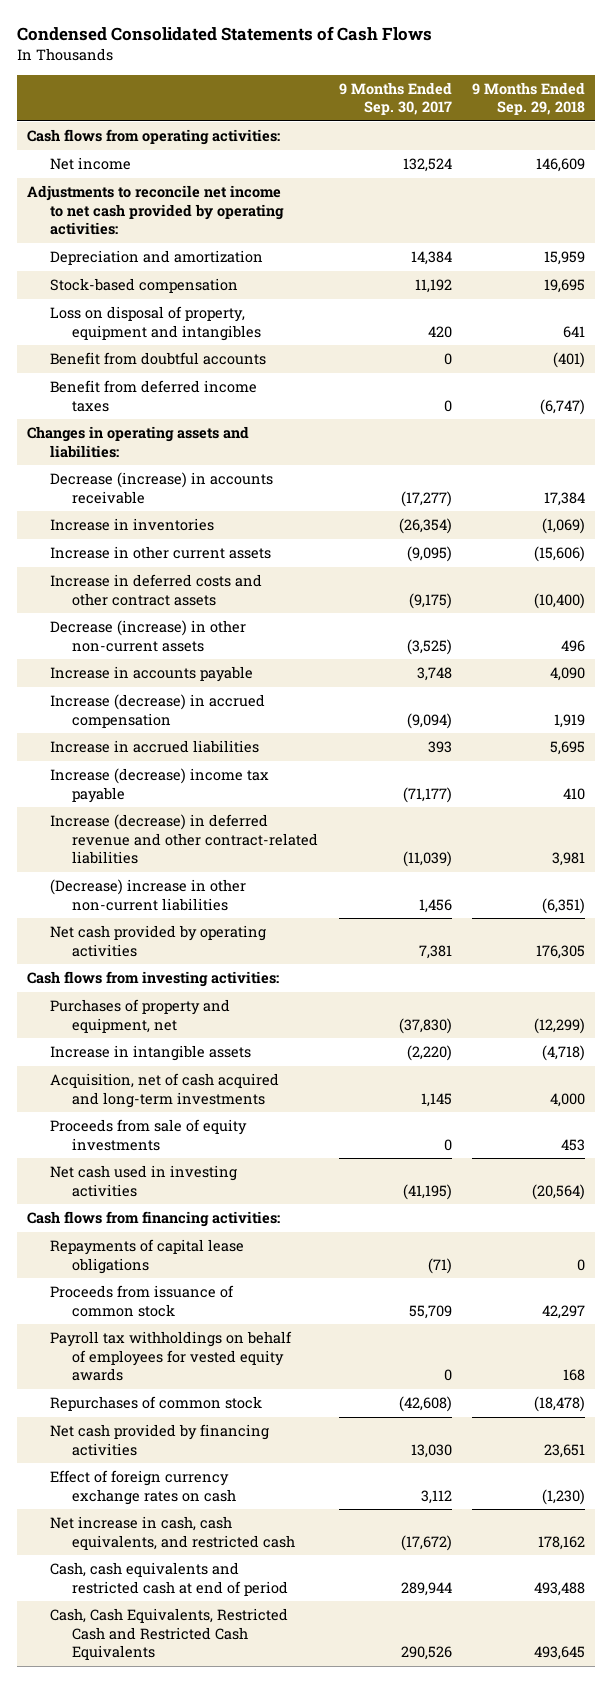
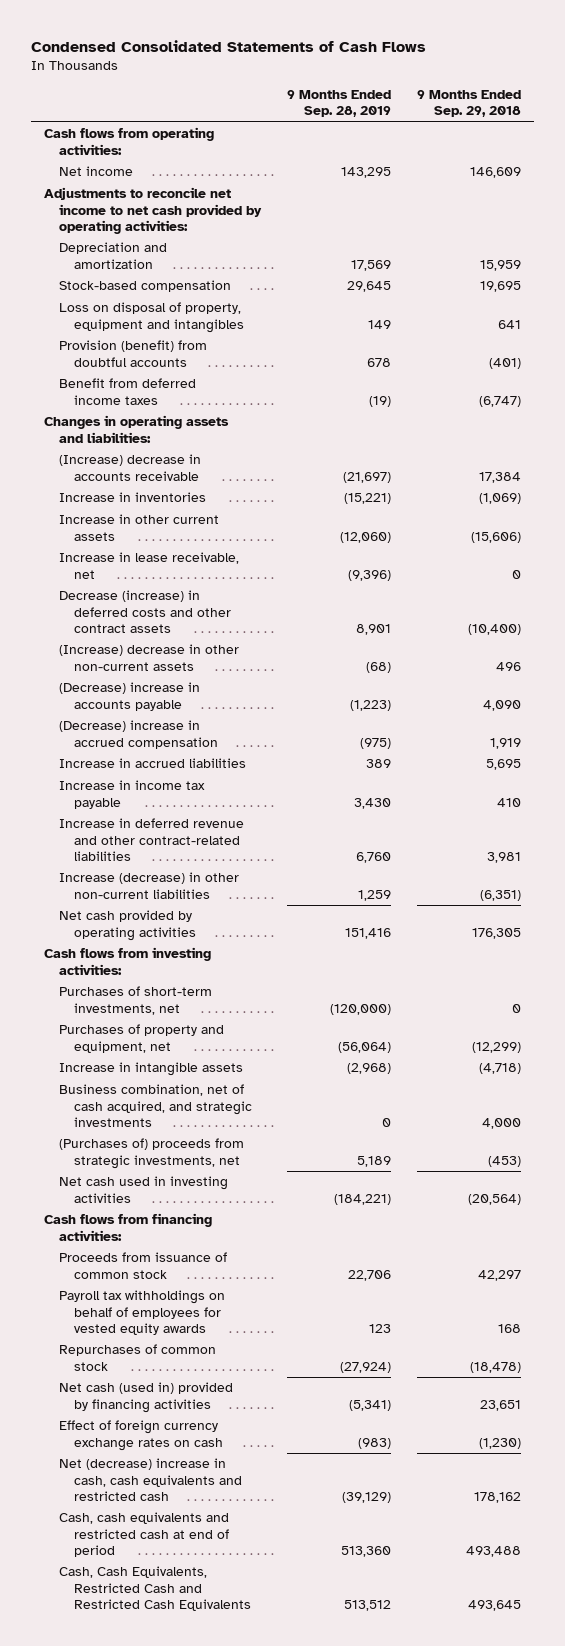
[338,81,452,116] 9 Months Ended Sep. 30, 2017 -> none
none -> [286,90,391,118] 9 Months Ended Sep. 28, 2019
[49,352,266,366] Benefit from doubtful accounts -> [59,340,208,367] Provision (benefit) from doubtful accounts
[49,472,273,504] Decrease (increase) in accounts receivable -> [59,454,202,481] (Increase) decrease in accounts receivable
none -> [59,552,240,579] Increase in lease receivable, net
[49,574,262,606] Increase in deferred costs and other contract assets -> [59,590,232,634] Decrease (increase) in deferred costs and other contract assets
[49,620,246,652] Decrease (increase) in other non-current assets -> [59,644,240,671] (Increase) decrease in other non-current assets
[49,666,253,683] Increase in accounts payable -> [59,682,201,711] (Decrease) increase in accounts payable
[49,694,265,728] Increase (decrease) in accrued compensation -> [59,720,219,749] (Decrease) increase in accrued compensation
[49,768,269,803] Increase (decrease) income tax payable -> [59,780,206,809] Increase in income tax payable
[49,814,319,864] Increase (decrease) in deferred revenue and other contract-related liabilities -> [59,818,245,862] Increase in deferred revenue and other contract-related liabilities
[49,879,246,911] (Decrease) increase in other non-current liabilities -> [59,872,240,899] Increase (decrease) in other non-current liabilities
none -> [59,986,213,1015] Purchases of short-term investments, net
[49,1119,247,1151] Proceeds from sale of equity investments -> none
[49,1073,279,1108] Acquisition, net of cash acquired and long-term investments -> [59,1084,253,1128] Business combination, net of cash acquired, and strategic investments
none -> [59,1138,245,1169] (Purchases of) proceeds from strategic investments, net
[49,1239,244,1274] Repayments of capital lease obligations -> none
[49,1424,269,1456] Net cash provided by financing activities -> [59,1382,234,1413] Net cash (used in) provided by financing activities
[49,1516,296,1550] Net increase in cash, cash equivalents, and restricted cash -> [59,1458,243,1502] Net (decrease) increase in cash, cash equivalents and restricted cash

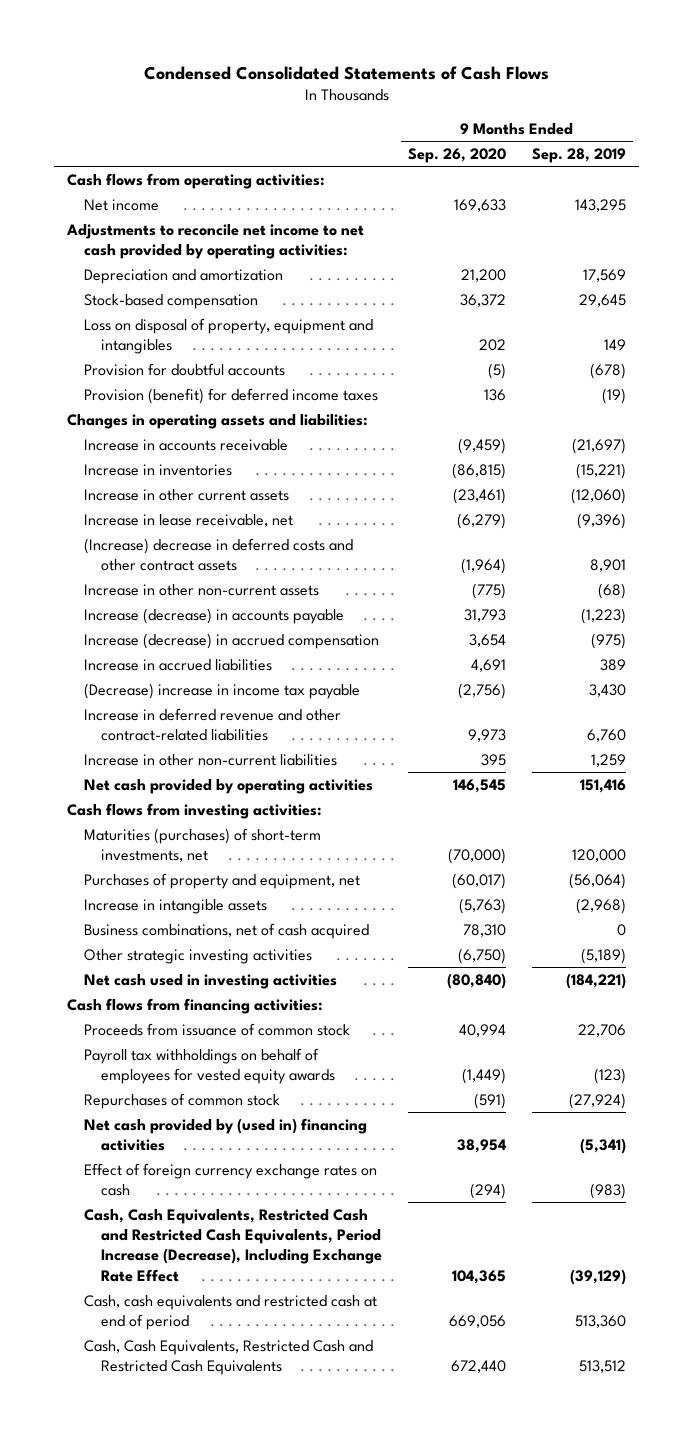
[416,90,521,118] 9 Months Ended Sep. 29, 2018 -> none
none -> [407,147,506,163] Sep. 26, 2020
[59,340,208,367] Provision (benefit) from doubtful accounts -> [84,362,286,376] Provision for doubtful accounts
[366,357,391,367] 678 -> [590,362,627,379] (678)
[59,378,197,405] Benefit from deferred income taxes -> [84,387,379,404] Provision (benefit) for deferred income taxes
[59,454,202,481] (Increase) decrease in accounts receivable -> [84,438,289,451] Increase in accounts receivable
[59,590,232,634] Decrease (increase) in deferred costs and other contract assets -> [84,537,354,572] (Increase) decrease in deferred costs and other contract assets
[59,644,240,671] (Increase) decrease in other non-current assets -> [84,583,320,596] Increase in other non-current assets
[59,682,201,711] (Decrease) increase in accounts payable -> [84,607,345,624] Increase (decrease) in accounts payable
[59,720,219,749] (Decrease) increase in accrued compensation -> [84,632,380,649] Increase (decrease) in accrued compensation
[59,780,206,809] Increase in income tax payable -> [84,682,361,699] (Decrease) increase in income tax payable
[59,872,240,899] Increase (decrease) in other non-current liabilities -> [84,753,338,766] Increase in other non-current liabilities
[59,986,213,1015] Purchases of short-term investments, net -> [84,827,322,863] Maturities (purchases) of short-term investments, net
[329,1003,391,1015] (120,000) -> [572,849,627,863] 120,000
[59,1138,245,1169] (Purchases of) proceeds from strategic investments, net -> none
[59,1084,253,1128] Business combination, net of cash acquired, and strategic investments -> [84,922,370,939] Business combinations, net of cash acquired
none -> [84,948,313,964] Other strategic investing activities
[368,1324,391,1334] 123 -> [594,1068,627,1085] (123)
[59,1382,234,1413] Net cash (used in) provided by financing activities -> [84,1117,368,1152] Net cash provided by (used in) financing activities
[59,1458,243,1502] Net (decrease) increase in cash, cash equivalents and restricted cash -> [84,1208,382,1282] Cash, Cash Equivalents, Restricted Cash and Restricted Cash Equivalents, Period Increase (Decrease), Including Exchange Rate Effect

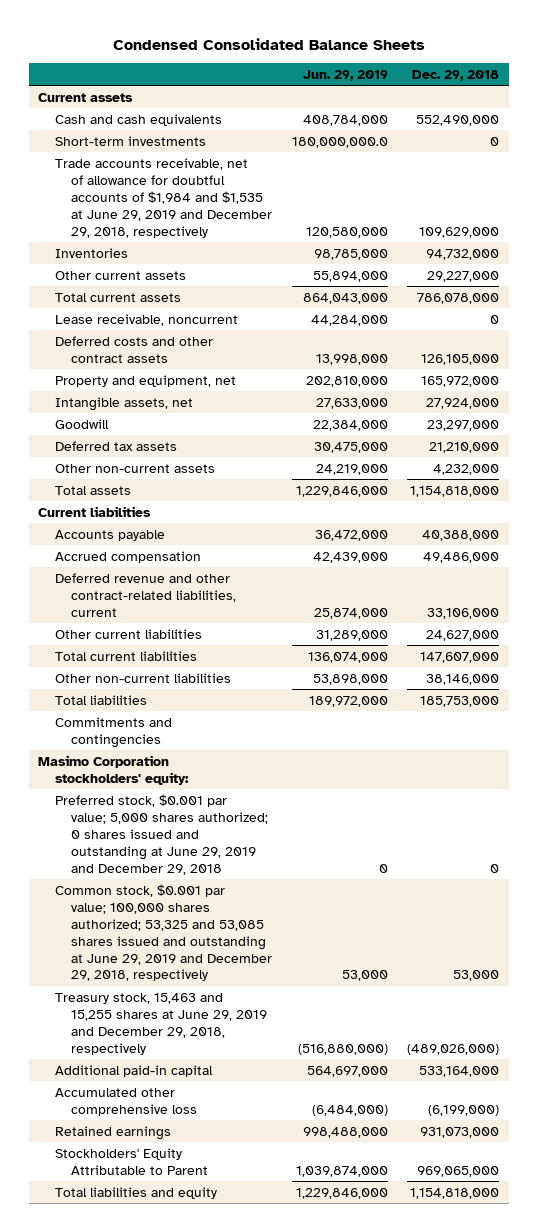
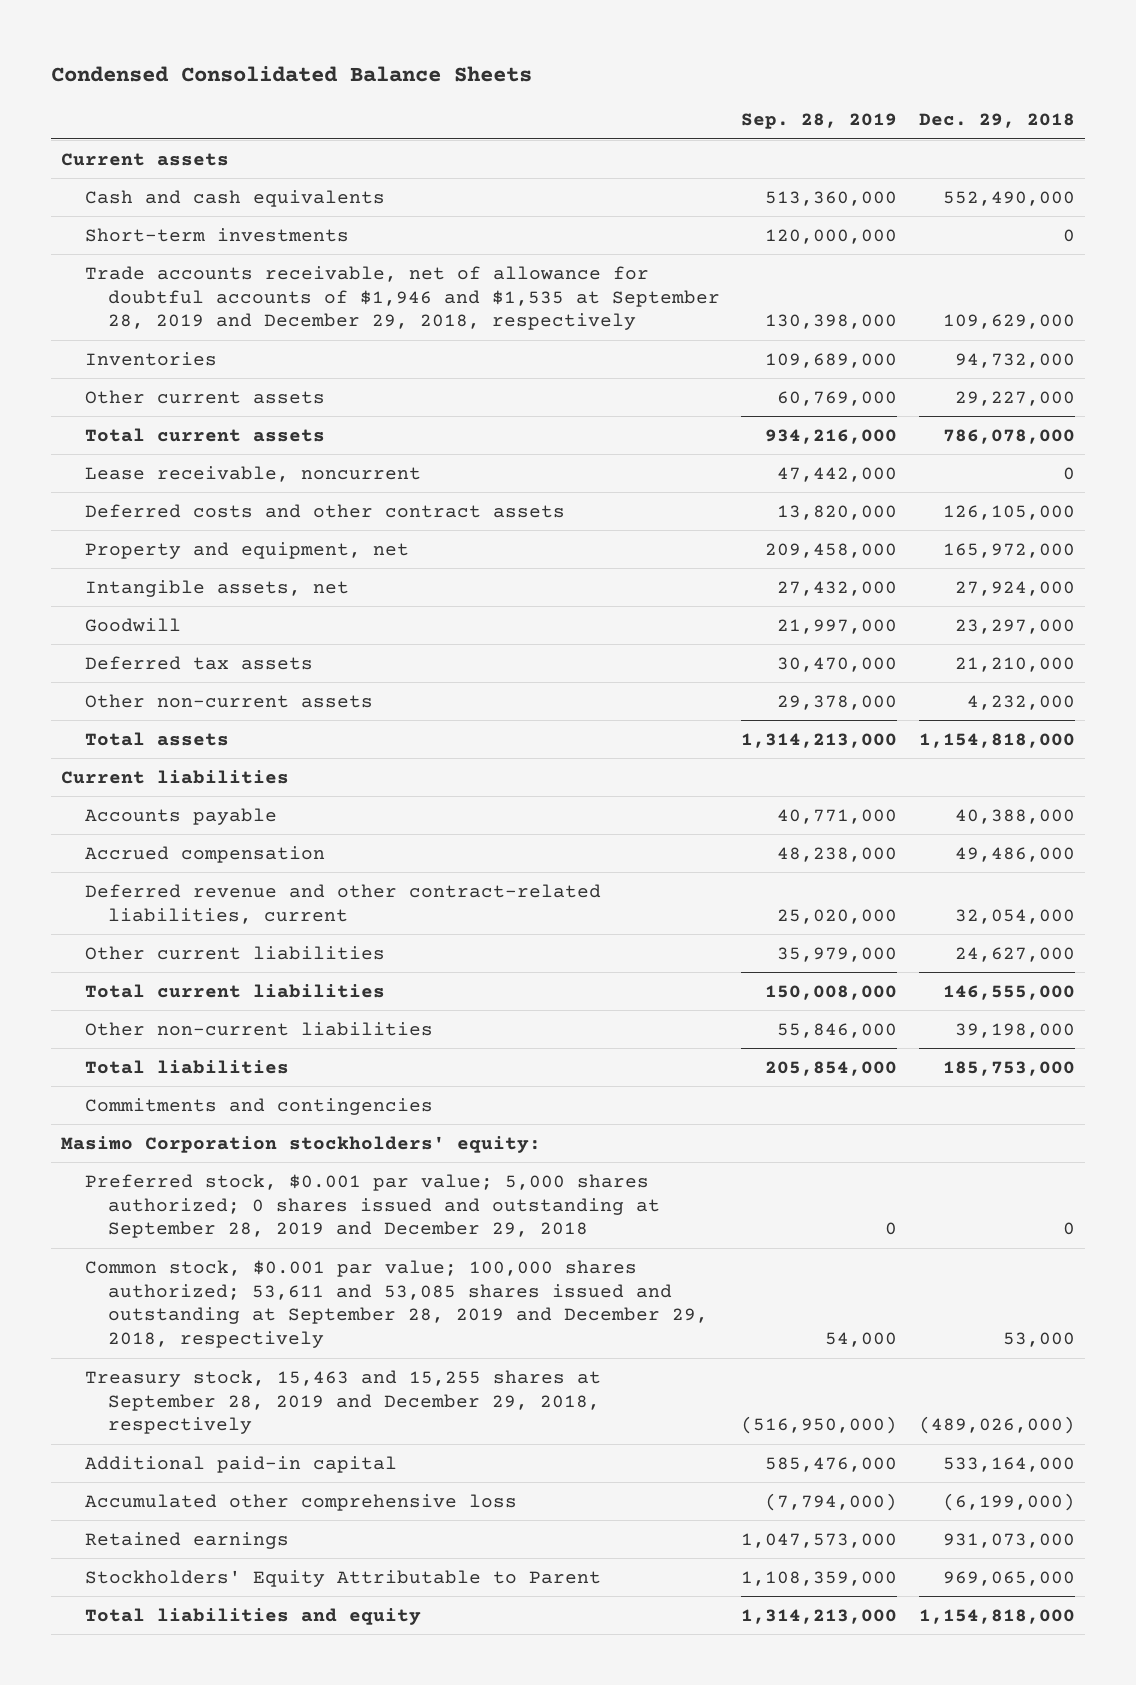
[302,69,388,81] Jun. 29, 2019 -> none
none -> [741,113,898,130] Sep. 28, 2019
[54,157,272,238] Trade accounts receivable, net of allowance for doubtful accounts of $1,984 and $1,535 at June 29, 2019 and December 29, 2018, respectively -> [84,265,721,331] Trade accounts receivable, net of allowance for doubtful accounts of $1,946 and $1,535 at September 28, 2019 and December 29, 2018, respectively
[427,607,500,619] 33,106,000 -> [954,908,1075,924] 32,054,000
[420,651,500,663] 147,607,000 -> [942,984,1075,1000] 146,555,000
[426,673,500,685] 38,146,000 -> [954,1022,1075,1038] 39,198,000
[54,793,268,875] Preferred stock, $0.001 par value; 5,000 shares authorized; 0 shares issued and outstanding at June 29, 2019 and December 29, 2018 -> [84,1173,661,1239] Preferred stock, $0.001 par value; 5,000 shares authorized; 0 shares issued and outstanding at September 28, 2019 and December 29, 2018
[54,883,272,982] Common stock, $0.001 par value; 100,000 shares authorized; 53,325 and 53,085 shares issued and outstanding at June 29, 2019 and December 29, 2018, respectively -> [84,1259,709,1349] Common stock, $0.001 par value; 100,000 shares authorized; 53,611 and 53,085 shares issued and outstanding at September 28, 2019 and December 29, 2018, respectively
[54,992,267,1055] Treasury stock, 15,463 and 15,255 shares at June 29, 2019 and December 29, 2018, respectively -> [84,1369,601,1435] Treasury stock, 15,463 and 15,255 shares at September 28, 2019 and December 29, 2018, respectively

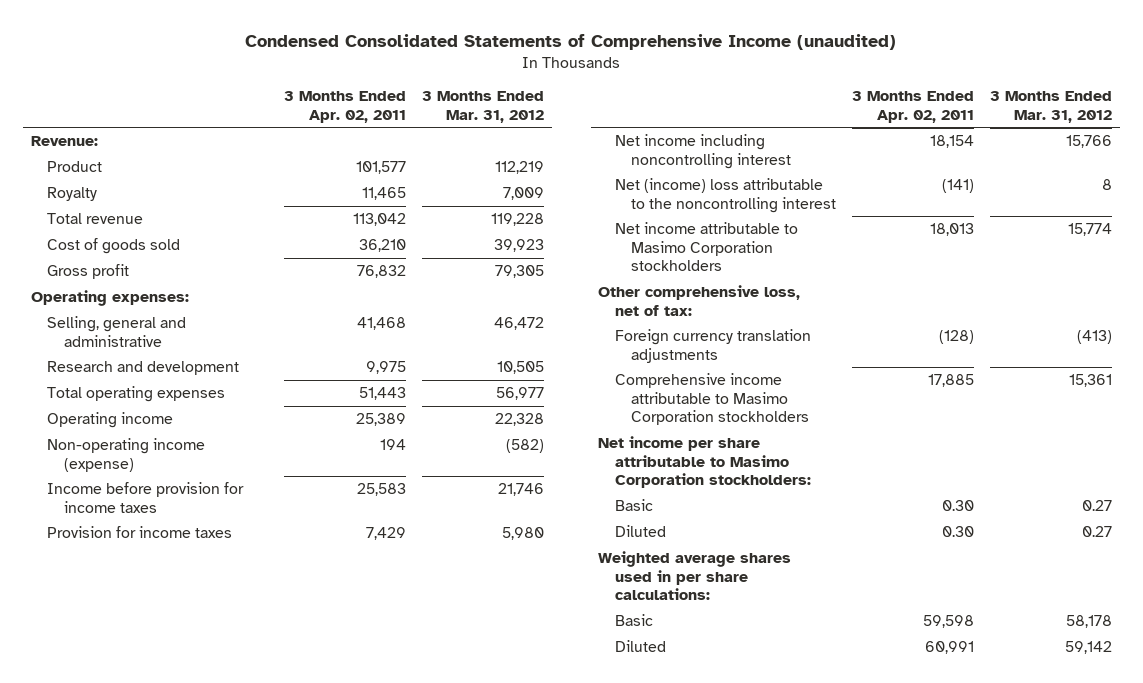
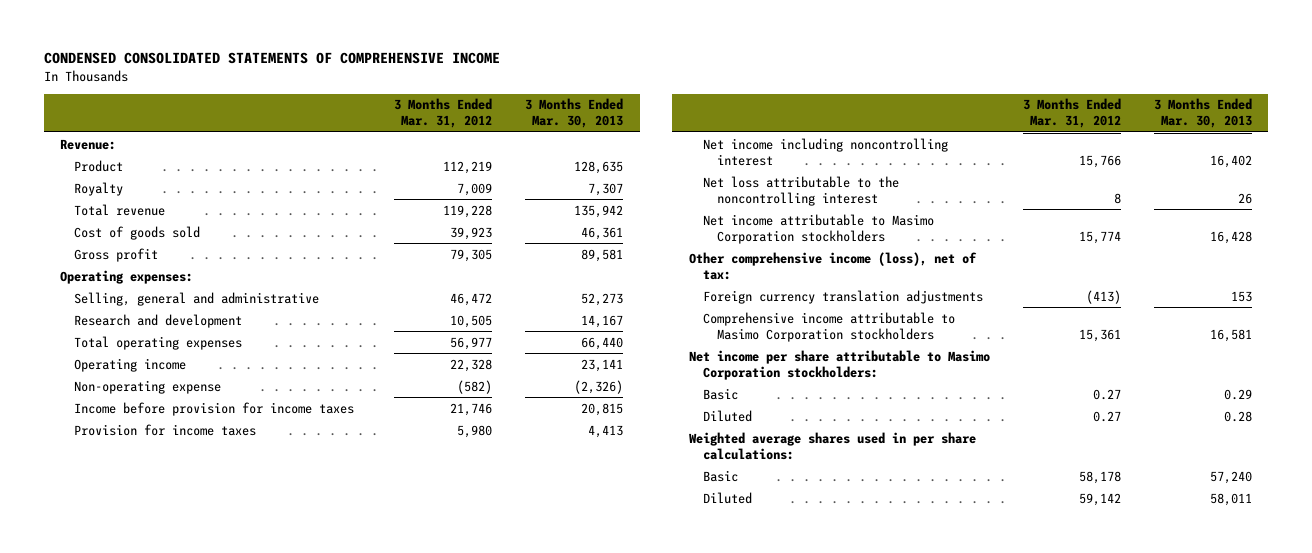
[245,33,897,50] Condensed Consolidated Statements of Comprehensive Income (unaudited) -> [43,52,500,65] CONDENSED CONSOLIDATED STATEMENTS OF COMPREHENSIVE INCOME
[284,91,407,123] 3 Months Ended Apr. 02, 2011 -> none
none -> [525,98,624,129] 3 Months Ended Mar. 30, 2013
[47,438,206,472] Non-operating income (expense) -> [74,379,222,394] Non-operating expense
[614,178,837,213] Net (income) loss attributable to the noncontrolling interest -> [702,175,899,206] Net loss attributable to the noncontrolling interest
[598,285,801,316] Other comprehensive loss, net of tax: -> [688,251,977,280] Other comprehensive income (loss), net of tax:

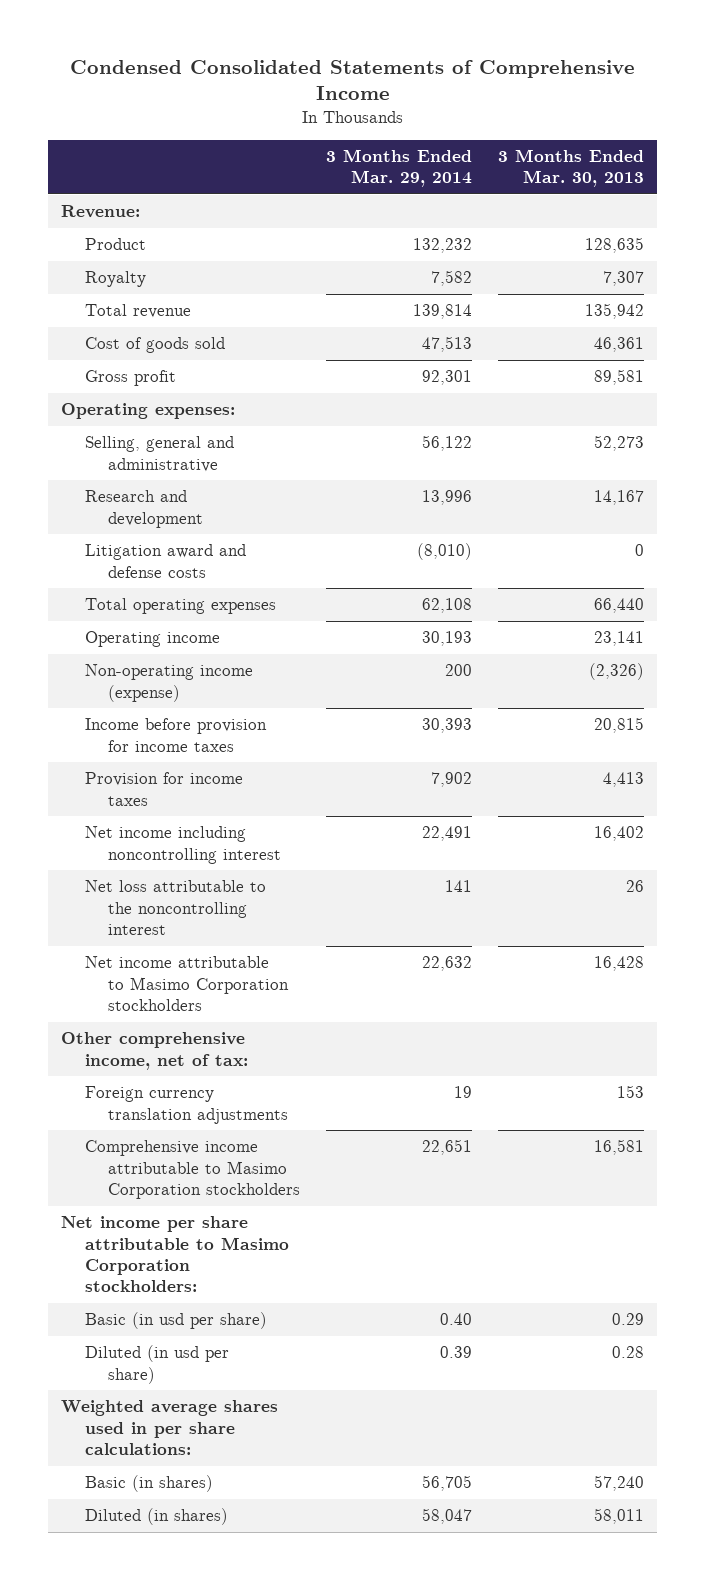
[43,52,500,65] CONDENSED CONSOLIDATED STATEMENTS OF COMPREHENSIVE INCOME -> [69,60,635,101] Condensed Consolidated Statements of Comprehensive Income
[394,98,493,129] 3 Months Ended Mar. 31, 2012 -> none
none -> [326,148,473,188] 3 Months Ended Mar. 29, 2014
none -> [84,544,246,578] Litigation award and defense costs
[74,379,222,394] Non-operating expense -> [84,664,253,702] Non-operating income (expense)
[688,251,977,280] Other comprehensive income (loss), net of tax: -> [61,1032,248,1070] Other comprehensive income, net of tax:
[702,387,738,400] Basic -> [84,1312,267,1330] Basic (in usd per share)
[702,409,752,422] Diluted -> [84,1345,229,1384] Diluted (in usd per share)
[702,469,738,482] Basic -> [84,1475,213,1493] Basic (in shares)
[702,491,752,504] Diluted -> [84,1508,228,1526] Diluted (in shares)

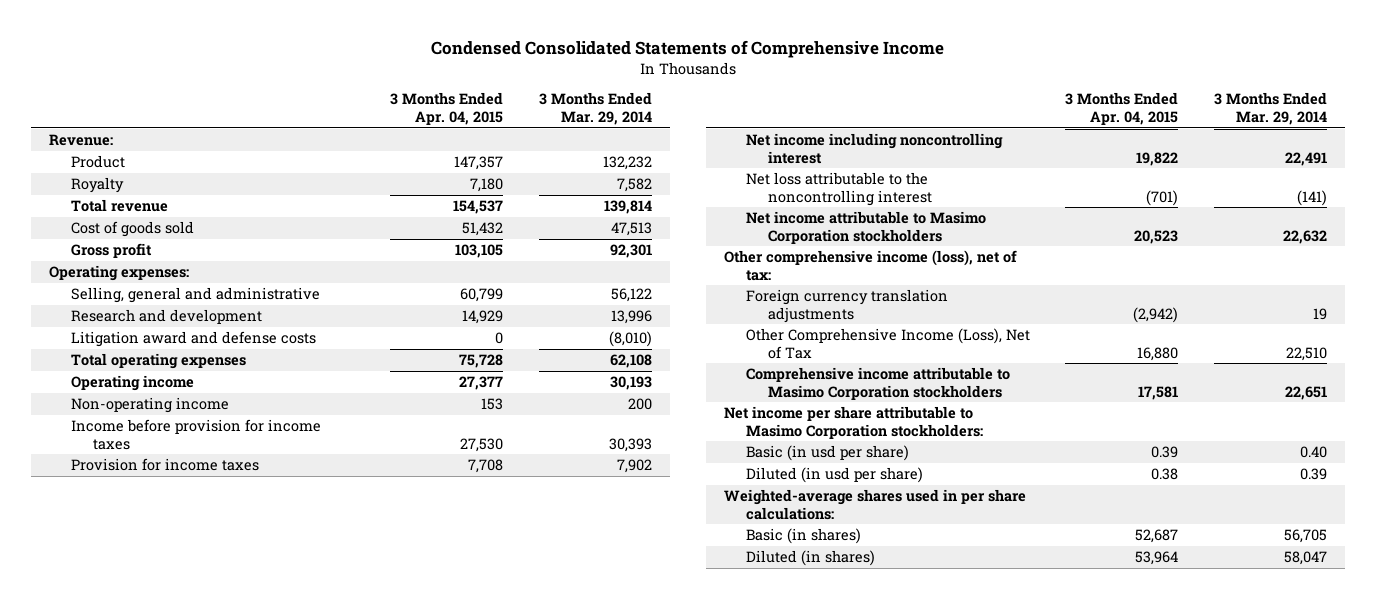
[498,148,645,188] 3 Months Ended Mar. 30, 2013 -> none
none -> [390,92,504,125] 3 Months Ended Apr. 04, 2015
[84,664,253,702] Non-operating income (expense) -> [70,397,229,414] Non-operating income
[445,880,473,893] 141 -> [1296,189,1327,206] (141)
[61,1032,248,1070] Other comprehensive income, net of tax: -> [723,250,1017,281] Other comprehensive income (loss), net of tax:
none -> [745,328,1030,359] Other Comprehensive Income (Loss), Net of Tax
[61,1400,279,1456] Weighted average shares used in per share calculations: -> [723,489,1026,520] Weighted-average shares used in per share calculations:

